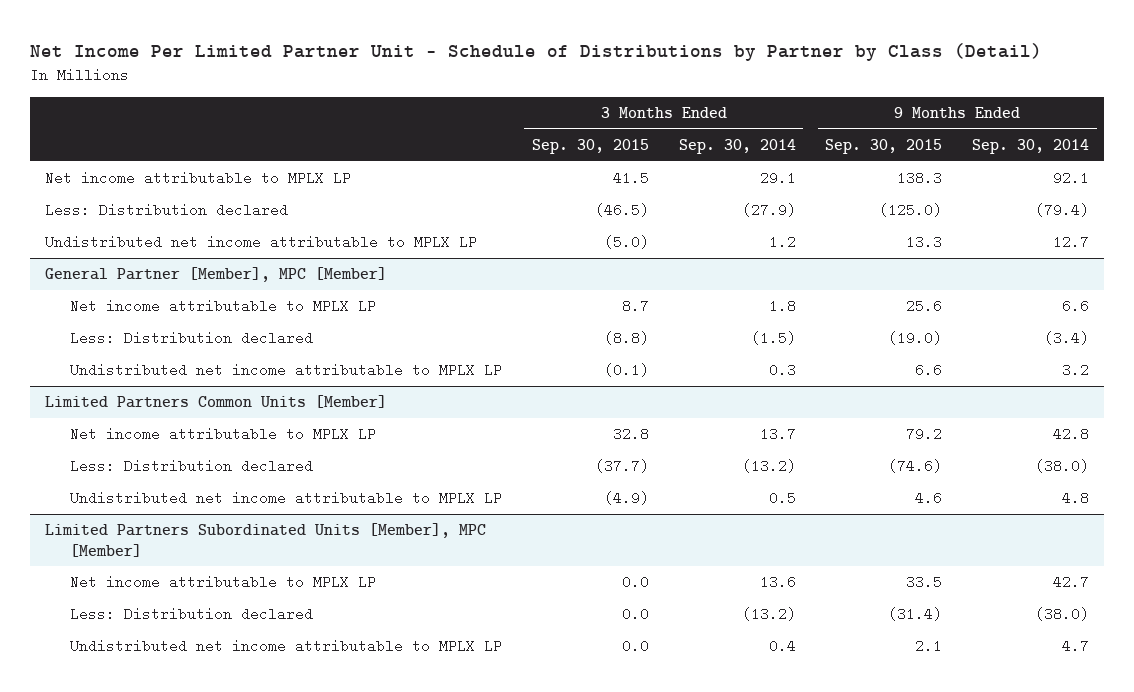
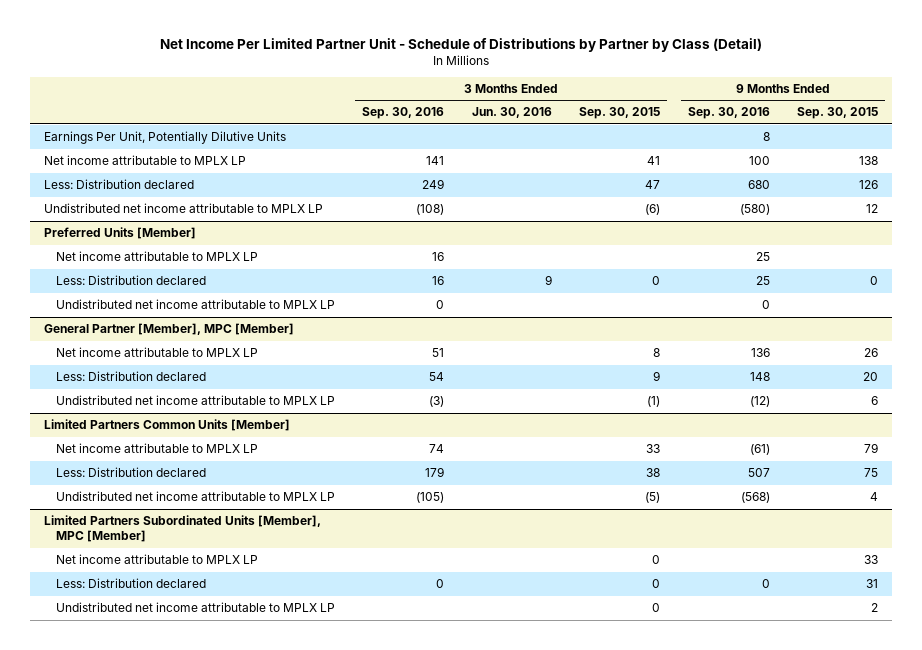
[678,139,796,155] Sep. 30, 2014 -> none
[972,139,1090,155] Sep. 30, 2014 -> none
none -> [362,107,445,120] Sep. 30, 2016
none -> [471,107,552,119] Jun. 30, 2016
none -> [687,107,770,120] Sep. 30, 2016
none -> [43,131,286,145] Earnings Per Unit, Potentially Dilutive Units
[612,171,649,186] 41.5 -> [647,156,661,166] 41
[897,171,943,186] 138.3 -> [859,156,879,166] 138
[594,203,649,218] (46.5) -> [645,180,661,190] 47
[879,203,943,218] (125.0) -> [859,180,879,190] 126
[603,235,649,250] (5.0) -> [645,204,661,216] (6)
[906,235,943,250] 13.3 -> [866,204,879,214] 12
none -> [43,227,196,240] Preferred Units [Member]
none -> [55,251,258,262] Net income attributable to MPLX LP
none -> [55,275,206,286] Less: Distribution declared
none -> [55,299,335,310] Undistributed net income attributable to MPLX LP
[621,299,649,314] 8.7 -> [653,348,661,358] 8
[906,299,943,314] 25.6 -> [864,348,879,358] 26
[603,331,649,346] (8.8) -> [653,371,661,382] 9
[888,331,943,346] (19.0) -> [863,372,879,382] 20
[603,363,649,378] (0.1) -> [647,396,661,408] (1)
[915,363,943,378] 6.6 -> [871,396,879,406] 6
[612,427,649,442] 32.8 -> [646,444,661,454] 33
[906,427,943,442] 79.2 -> [864,443,879,454] 79
[594,459,649,474] (37.7) -> [646,468,661,478] 38
[888,459,943,474] (74.6) -> [864,468,879,478] 75
[603,491,649,506] (4.9) -> [645,492,661,504] (5)
[915,491,943,506] 4.6 -> [870,492,879,502] 4
[621,575,649,590] 0.0 -> [652,555,661,565] 0
[906,575,943,590] 33.5 -> [864,555,879,565] 33
[621,607,649,622] 0.0 -> [652,579,661,589] 0
[888,607,943,622] (31.4) -> [866,579,879,589] 31
[621,639,649,654] 0.0 -> [652,603,661,613] 0
[915,639,943,654] 2.1 -> [871,603,879,613] 2

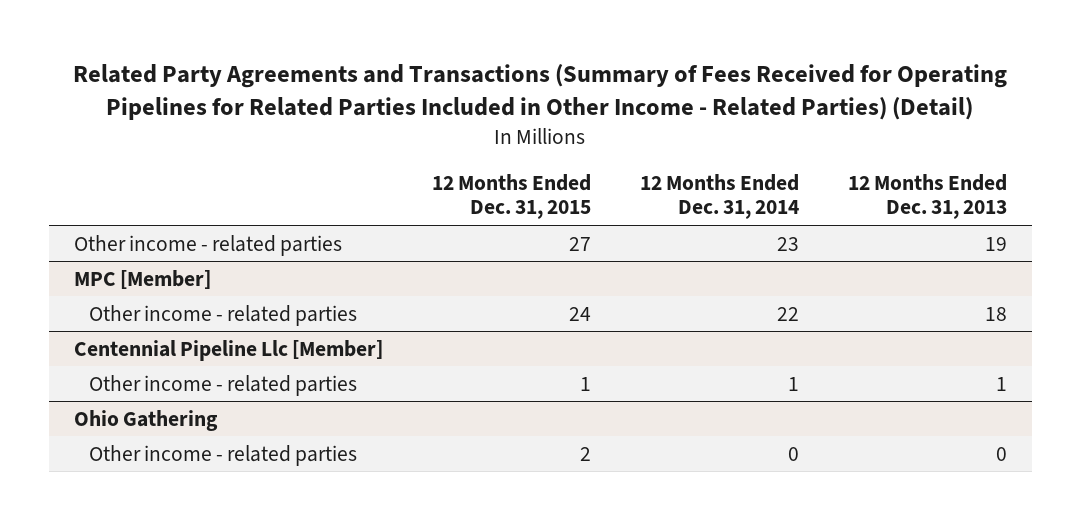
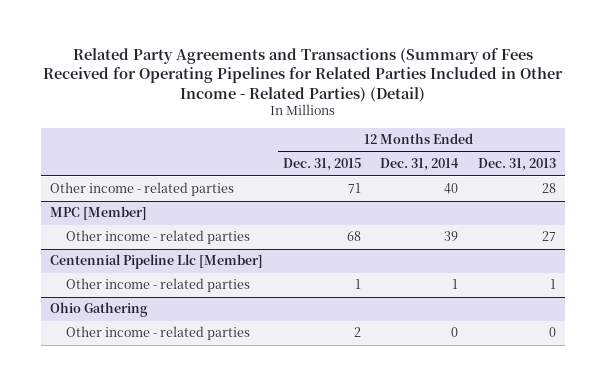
[568,236,591,251] 27 -> [347,183,361,194] 71
[777,236,800,251] 23 -> [444,183,459,195] 40
[985,236,1008,251] 19 -> [541,183,556,194] 28
[568,306,591,321] 24 -> [346,231,361,242] 68
[777,306,800,321] 22 -> [444,231,459,242] 39
[985,306,1008,321] 18 -> [541,231,556,242] 27

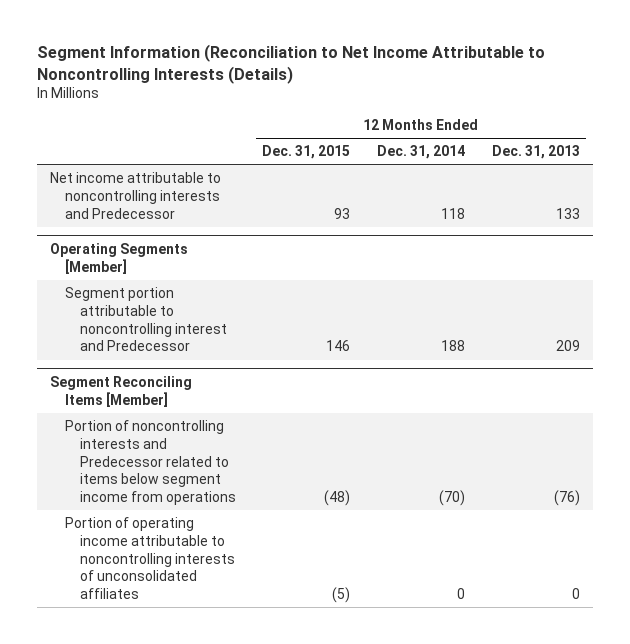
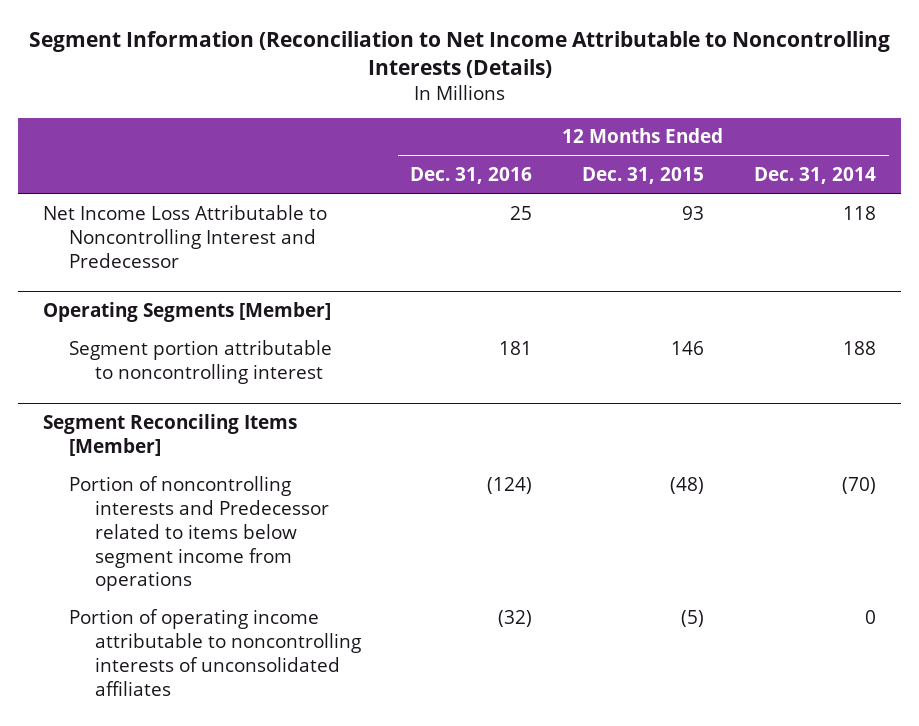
[491,145,580,160] Dec. 31, 2013 -> none
none -> [410,167,533,185] Dec. 31, 2016
[50,171,222,219] Net income attributable to noncontrolling interests and Predecessor -> [43,205,328,268] Net Income Loss Attributable to Noncontrolling Interest and Predecessor
[64,286,227,352] Segment portion attributable to noncontrolling interest and Predecessor -> [68,340,332,385] Segment portion attributable to noncontrolling interest

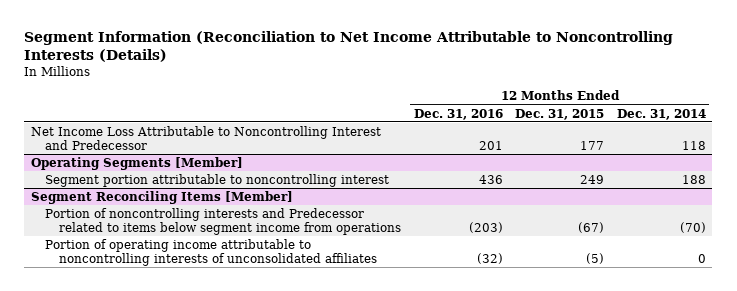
[510,206,533,221] 25 -> [478,140,503,150] 201
[682,206,705,221] 93 -> [580,140,605,150] 177
[499,341,533,356] 181 -> [478,174,503,184] 436
[671,341,705,356] 146 -> [580,174,605,184] 249
[487,477,533,495] (124) -> [468,221,503,233] (203)
[670,477,705,495] (48) -> [578,221,605,233] (67)

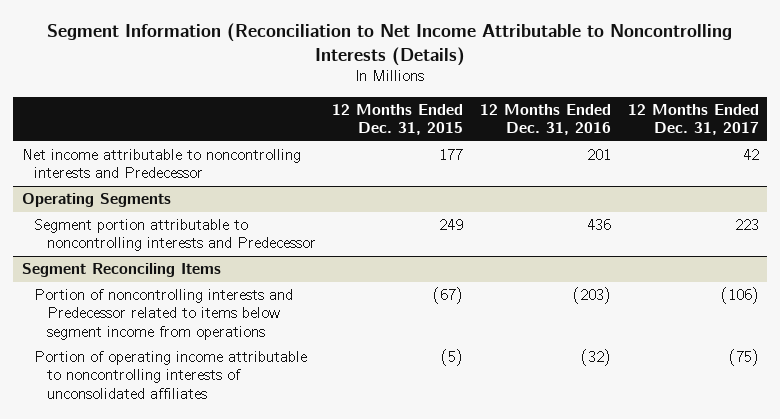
[617,108,707,120] Dec. 31, 2014 -> none
none -> [627,103,759,136] 12 Months Ended Dec. 31, 2017
[30,125,381,150] Net Income Loss Attributable to Noncontrolling Interest and Predecessor -> [21,149,301,179] Net income attributable to noncontrolling interests and Predecessor
[30,156,243,170] Operating Segments [Member] -> [21,193,171,208] Operating Segments
[44,173,389,187] Segment portion attributable to noncontrolling interest -> [34,219,316,252] Segment portion attributable to noncontrolling interests and Predecessor
[30,190,293,204] Segment Reconciling Items [Member] -> [21,263,221,278] Segment Reconciling Items

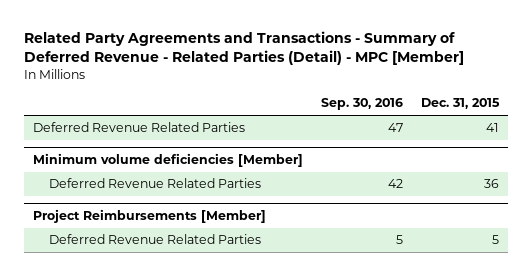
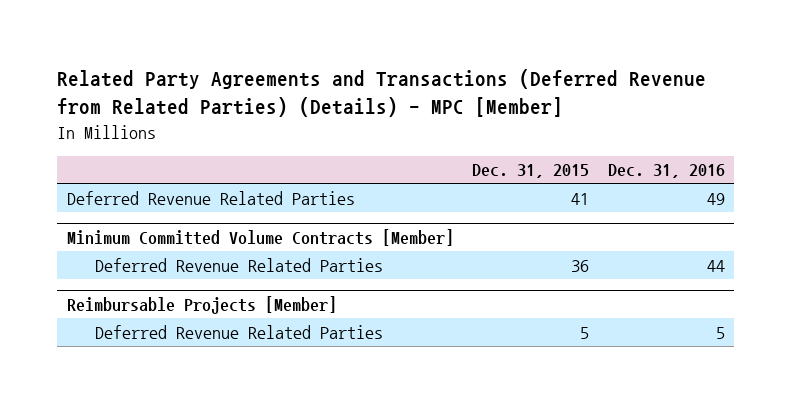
[23,30,464,66] Related Party Agreements and Transactions - Summary of Deferred Revenue - Related Parties (Detail) - MPC [Member] -> [57,69,707,118] Related Party Agreements and Transactions (Deferred Revenue from Related Parties) (Details) - MPC [Member]
[321,98,404,111] Sep. 30, 2016 -> none
none -> [607,164,725,179] Dec. 31, 2016
[32,152,303,167] Minimum volume deficiencies [Member] -> [66,229,454,247] Minimum Committed Volume Contracts [Member]
[32,208,266,223] Project Reimbursements [Member] -> [66,296,337,315] Reimbursable Projects [Member]

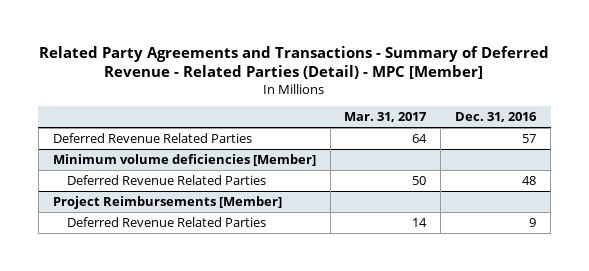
[57,69,707,118] Related Party Agreements and Transactions (Deferred Revenue from Related Parties) (Details) - MPC [Member] -> [39,45,550,79] Related Party Agreements and Transactions - Summary of Deferred Revenue - Related Parties (Detail) - MPC [Member]
[472,164,590,179] Dec. 31, 2015 -> none
none -> [344,112,428,123] Mar. 31, 2017
[706,192,725,205] 49 -> [522,133,537,143] 57
[66,229,454,247] Minimum Committed Volume Contracts [Member] -> [52,153,316,166] Minimum volume deficiencies [Member]
[706,259,725,272] 44 -> [522,175,537,185] 48
[66,296,337,315] Reimbursable Projects [Member] -> [52,195,282,209] Project Reimbursements [Member]
[715,326,725,339] 5 -> [529,217,537,227] 9

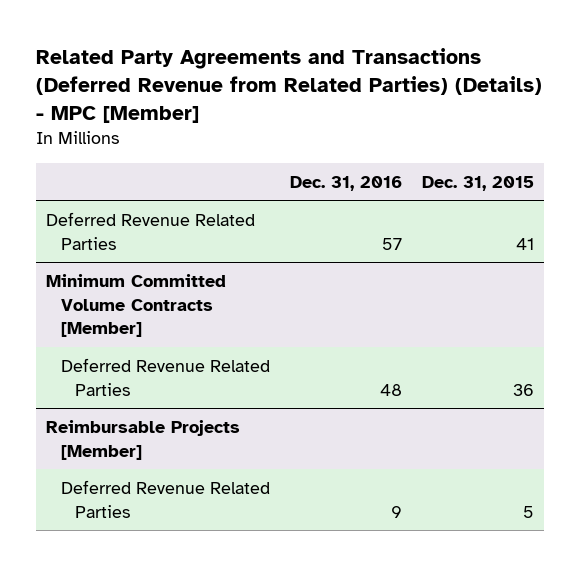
[39,45,550,79] Related Party Agreements and Transactions - Summary of Deferred Revenue - Related Parties (Detail) - MPC [Member] -> [35,47,542,124] Related Party Agreements and Transactions (Deferred Revenue from Related Parties) (Details) - MPC [Member]
[344,112,428,123] Mar. 31, 2017 -> none
none -> [422,175,535,191] Dec. 31, 2015
[52,153,316,166] Minimum volume deficiencies [Member] -> [45,274,226,338] Minimum Committed Volume Contracts [Member]
[52,195,282,209] Project Reimbursements [Member] -> [45,420,240,460] Reimbursable Projects [Member]

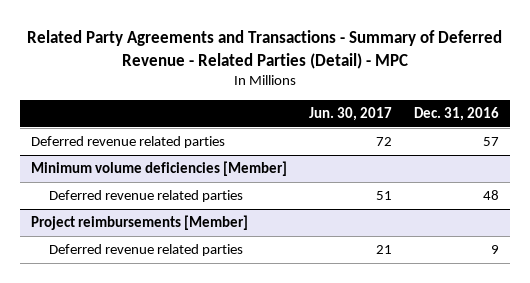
[35,47,542,124] Related Party Agreements and Transactions (Deferred Revenue from Related Parties) (Details) - MPC [Member] -> [27,30,503,69] Related Party Agreements and Transactions - Summary of Deferred Revenue - Related Parties (Detail) - MPC
[422,175,535,191] Dec. 31, 2015 -> none
none -> [309,107,393,122] Jun. 30, 2017
[45,212,255,250] Deferred Revenue Related Parties -> [31,136,226,149] Deferred revenue related parties
[45,274,226,338] Minimum Committed Volume Contracts [Member] -> [31,161,288,177] Minimum volume deficiencies [Member]
[60,358,270,396] Deferred Revenue Related Parties -> [49,190,244,203] Deferred revenue related parties
[45,420,240,460] Reimbursable Projects [Member] -> [31,215,249,231] Project reimbursements [Member]
[60,480,270,518] Deferred Revenue Related Parties -> [49,244,244,257] Deferred revenue related parties

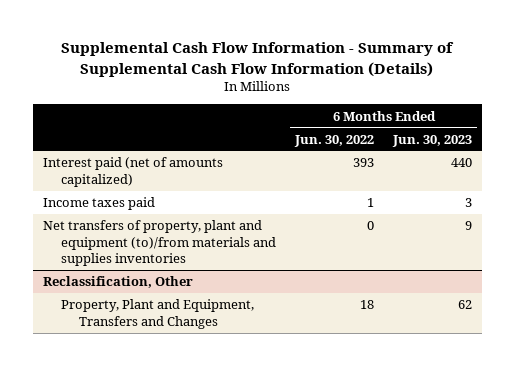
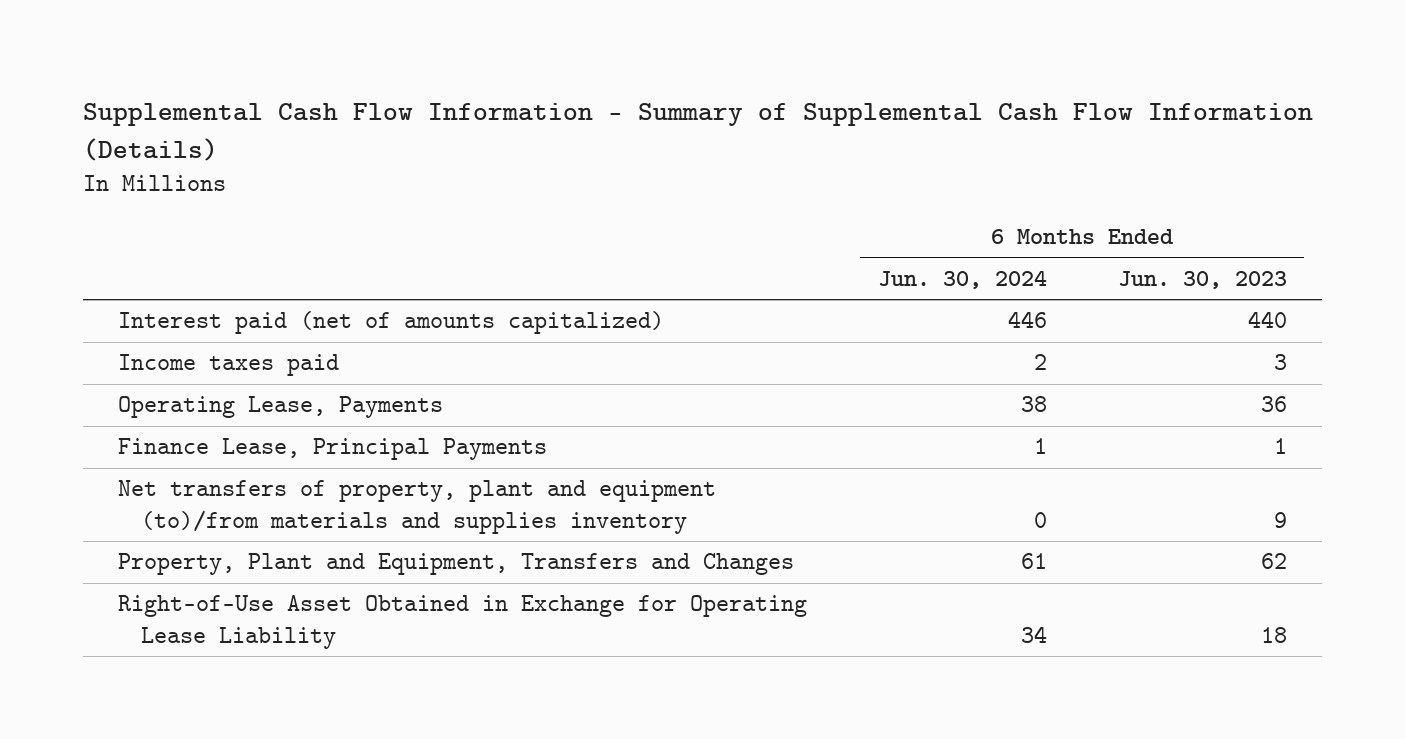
[293,134,374,147] Jun. 30, 2022 -> none
none -> [877,270,1047,289] Jun. 30, 2024
[42,276,193,289] Reclassification, Other -> none
none -> [118,396,444,419] Operating Lease, Payments
none -> [118,438,548,461] Finance Lease, Principal Payments
[42,220,276,267] Net transfers of property, plant and equipment (to)/from materials and supplies inventories -> [118,480,717,534] Net transfers of property, plant and equipment (to)/from materials and supplies inventory
none -> [118,595,808,649] Right-of-Use Asset Obtained in Exchange for Operating Lease Liability

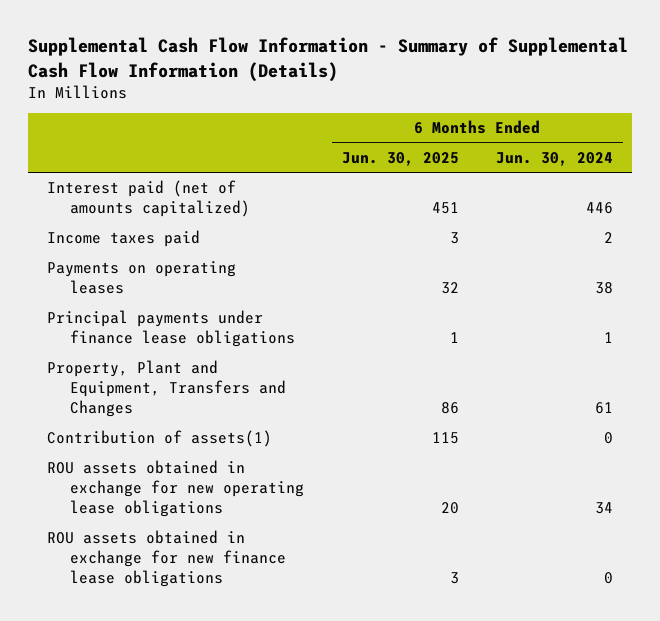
[1117,270,1287,289] Jun. 30, 2023 -> none
none -> [341,152,459,167] Jun. 30, 2025
[118,480,717,534] Net transfers of property, plant and equipment (to)/from materials and supplies inventory -> none
[118,396,444,419] Operating Lease, Payments -> [47,261,237,295] Payments on operating leases
[118,438,548,461] Finance Lease, Principal Payments -> [47,310,296,348] Principal payments under finance lease obligations
none -> [47,430,273,448] Contribution of assets(1)
[118,595,808,649] Right-of-Use Asset Obtained in Exchange for Operating Lease Liability -> [47,460,305,518] ROU assets obtained in exchange for new operating lease obligations
none -> [47,530,287,588] ROU assets obtained in exchange for new finance lease obligations

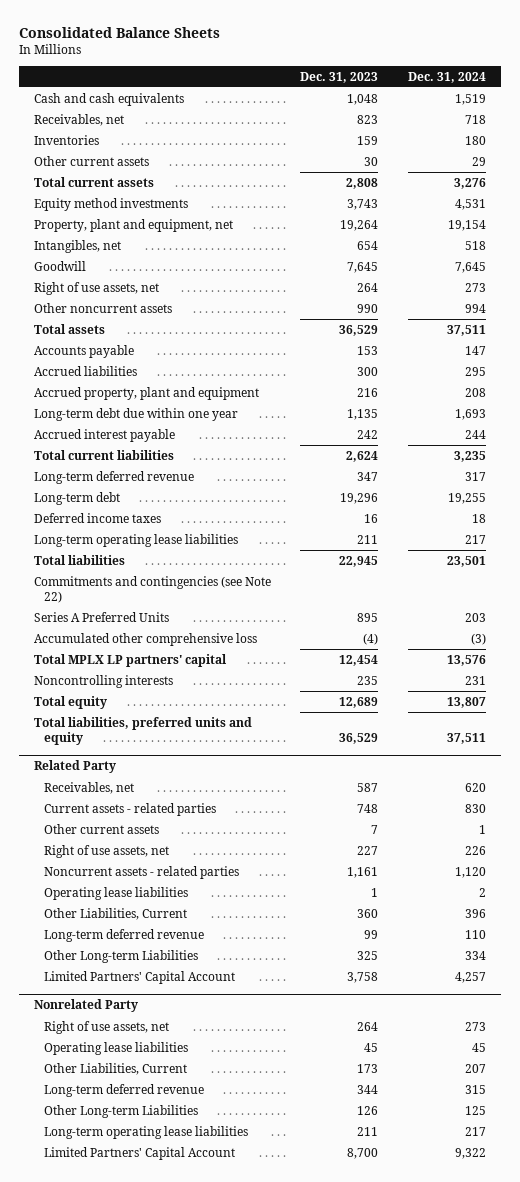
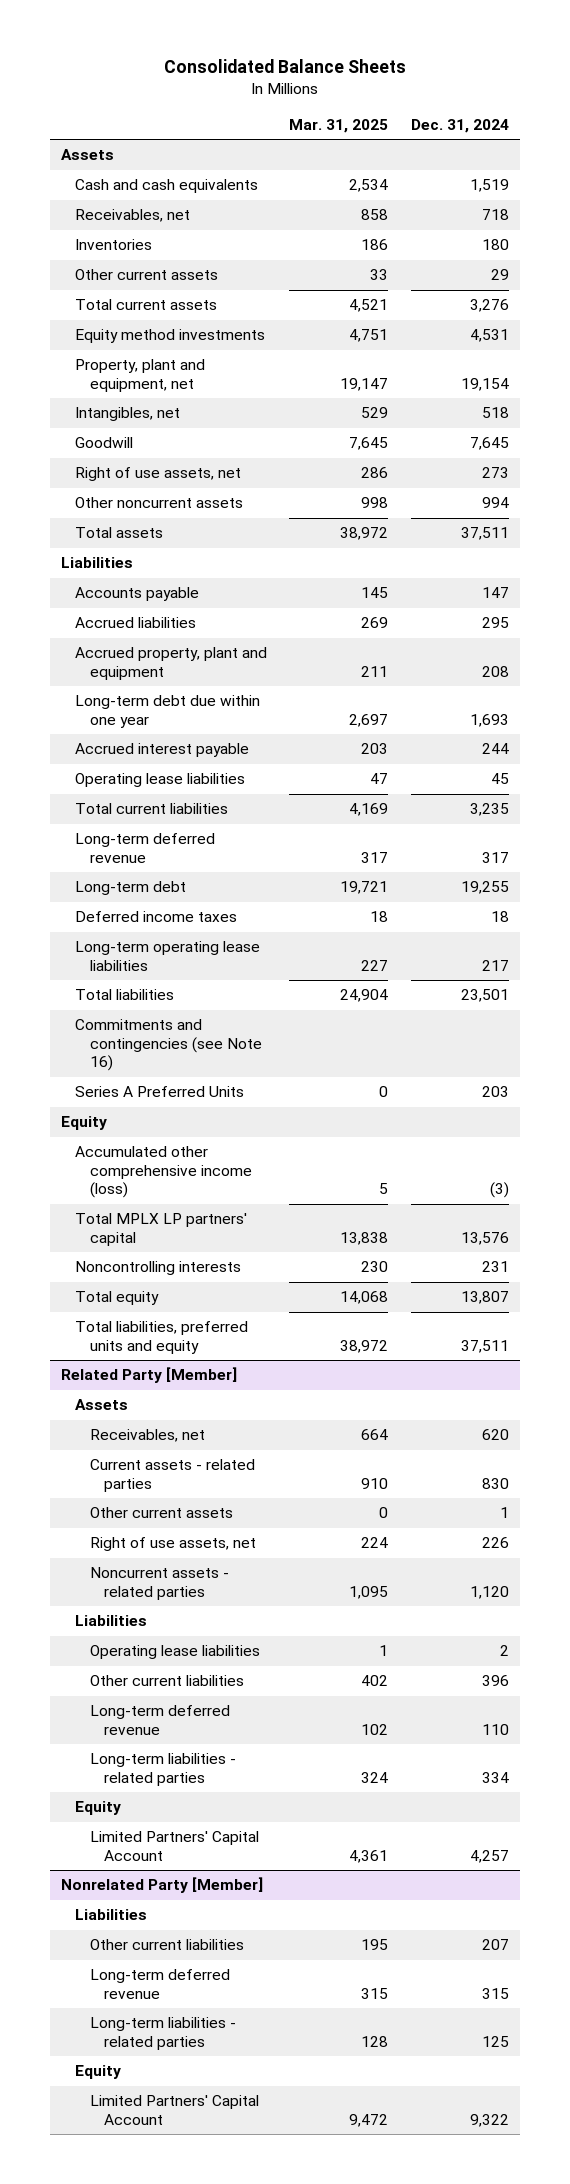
[300,71,379,83] Dec. 31, 2023 -> none
none -> [289,118,389,133] Mar. 31, 2025
none -> [60,149,114,161] Assets
none -> [60,557,133,569] Liabilities
none -> [75,773,246,788] Operating lease liabilities
[33,575,271,603] Commitments and contingencies (see Note 22) -> [75,1019,262,1072] Commitments and contingencies (see Note 16)
none -> [60,1116,107,1131] Equity
[33,632,257,646] Accumulated other comprehensive loss -> [75,1146,252,1199] Accumulated other comprehensive income (loss)
[33,760,116,774] Related Party -> [60,1367,237,1384] Related Party [Member]
none -> [75,1399,129,1411] Assets
none -> [75,1615,148,1627] Liabilities
[44,907,188,920] Other Liabilities, Current -> [89,1675,244,1687] Other current liabilities
[44,949,199,963] Other Long-term Liabilities -> [89,1753,236,1786] Long-term liabilities - related parties
none -> [75,1801,122,1816] Equity
[44,1020,170,1034] Right of use assets, net -> none
[44,1041,189,1055] Operating lease liabilities -> none
[33,999,138,1013] Nonrelated Party -> [60,1877,263,1894] Nonrelated Party [Member]
none -> [75,1909,148,1921] Liabilities
[44,1062,188,1075] Other Liabilities, Current -> [89,1939,244,1951] Other current liabilities
[44,1125,249,1139] Long-term operating lease liabilities -> none
[44,1104,199,1118] Other Long-term Liabilities -> [89,2017,236,2050] Long-term liabilities - related parties
none -> [75,2065,122,2080] Equity

